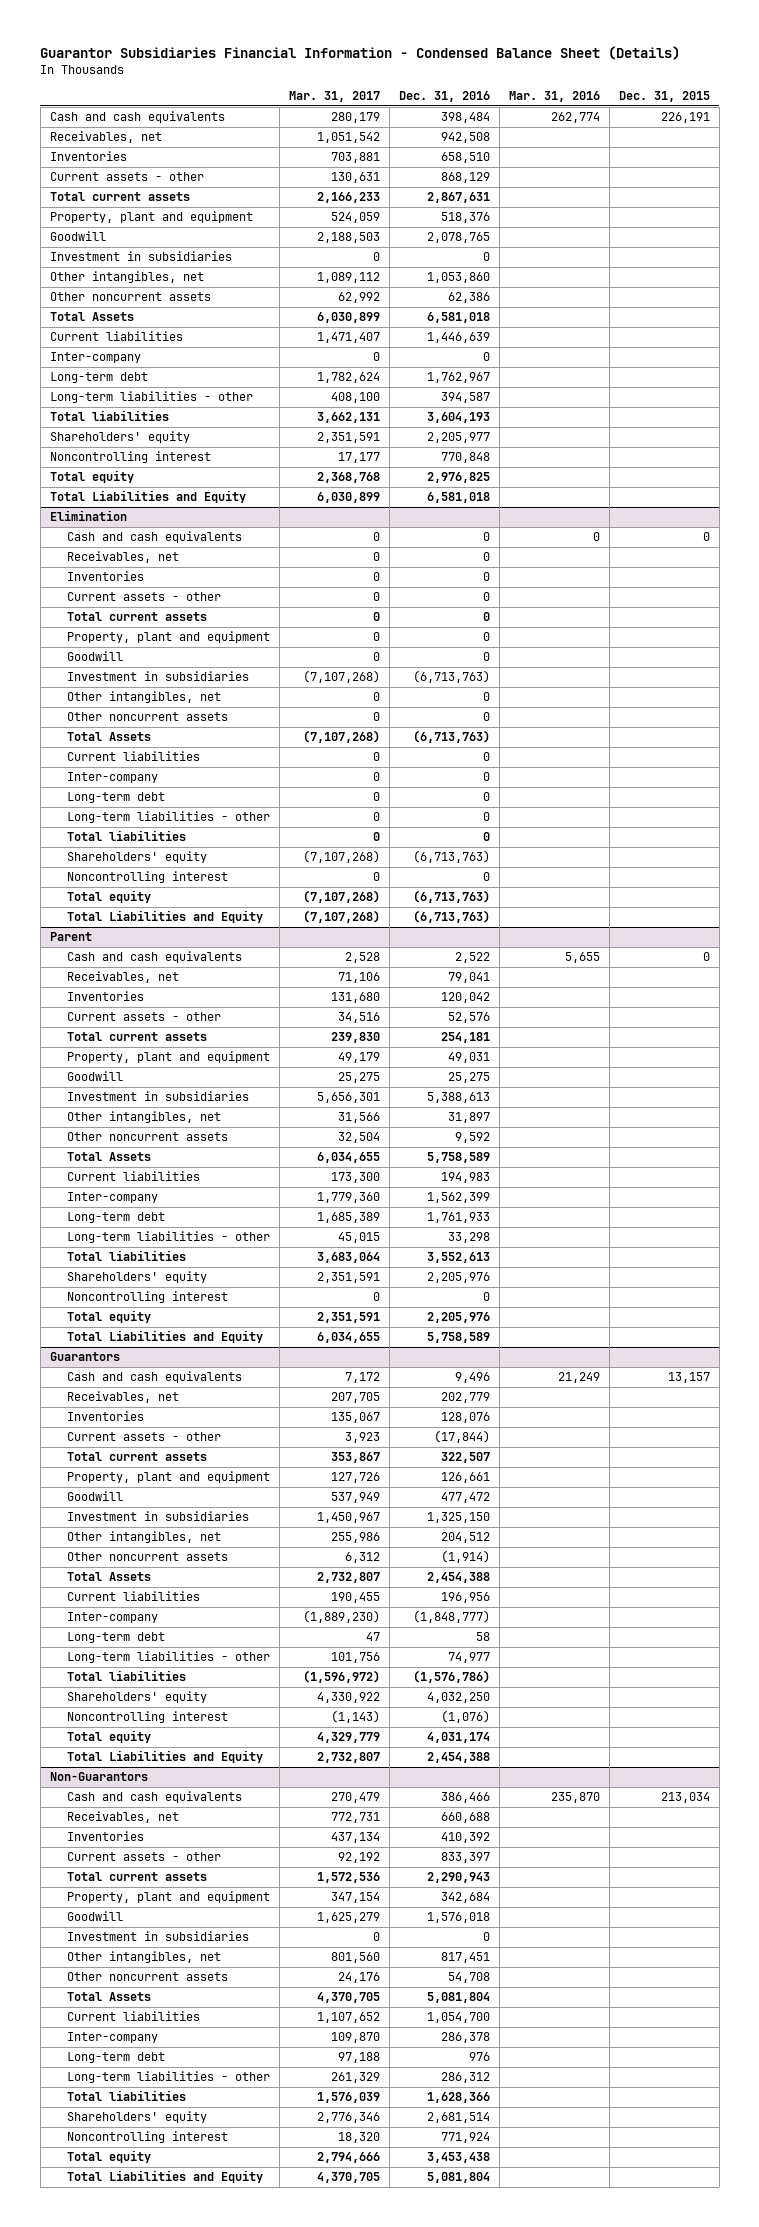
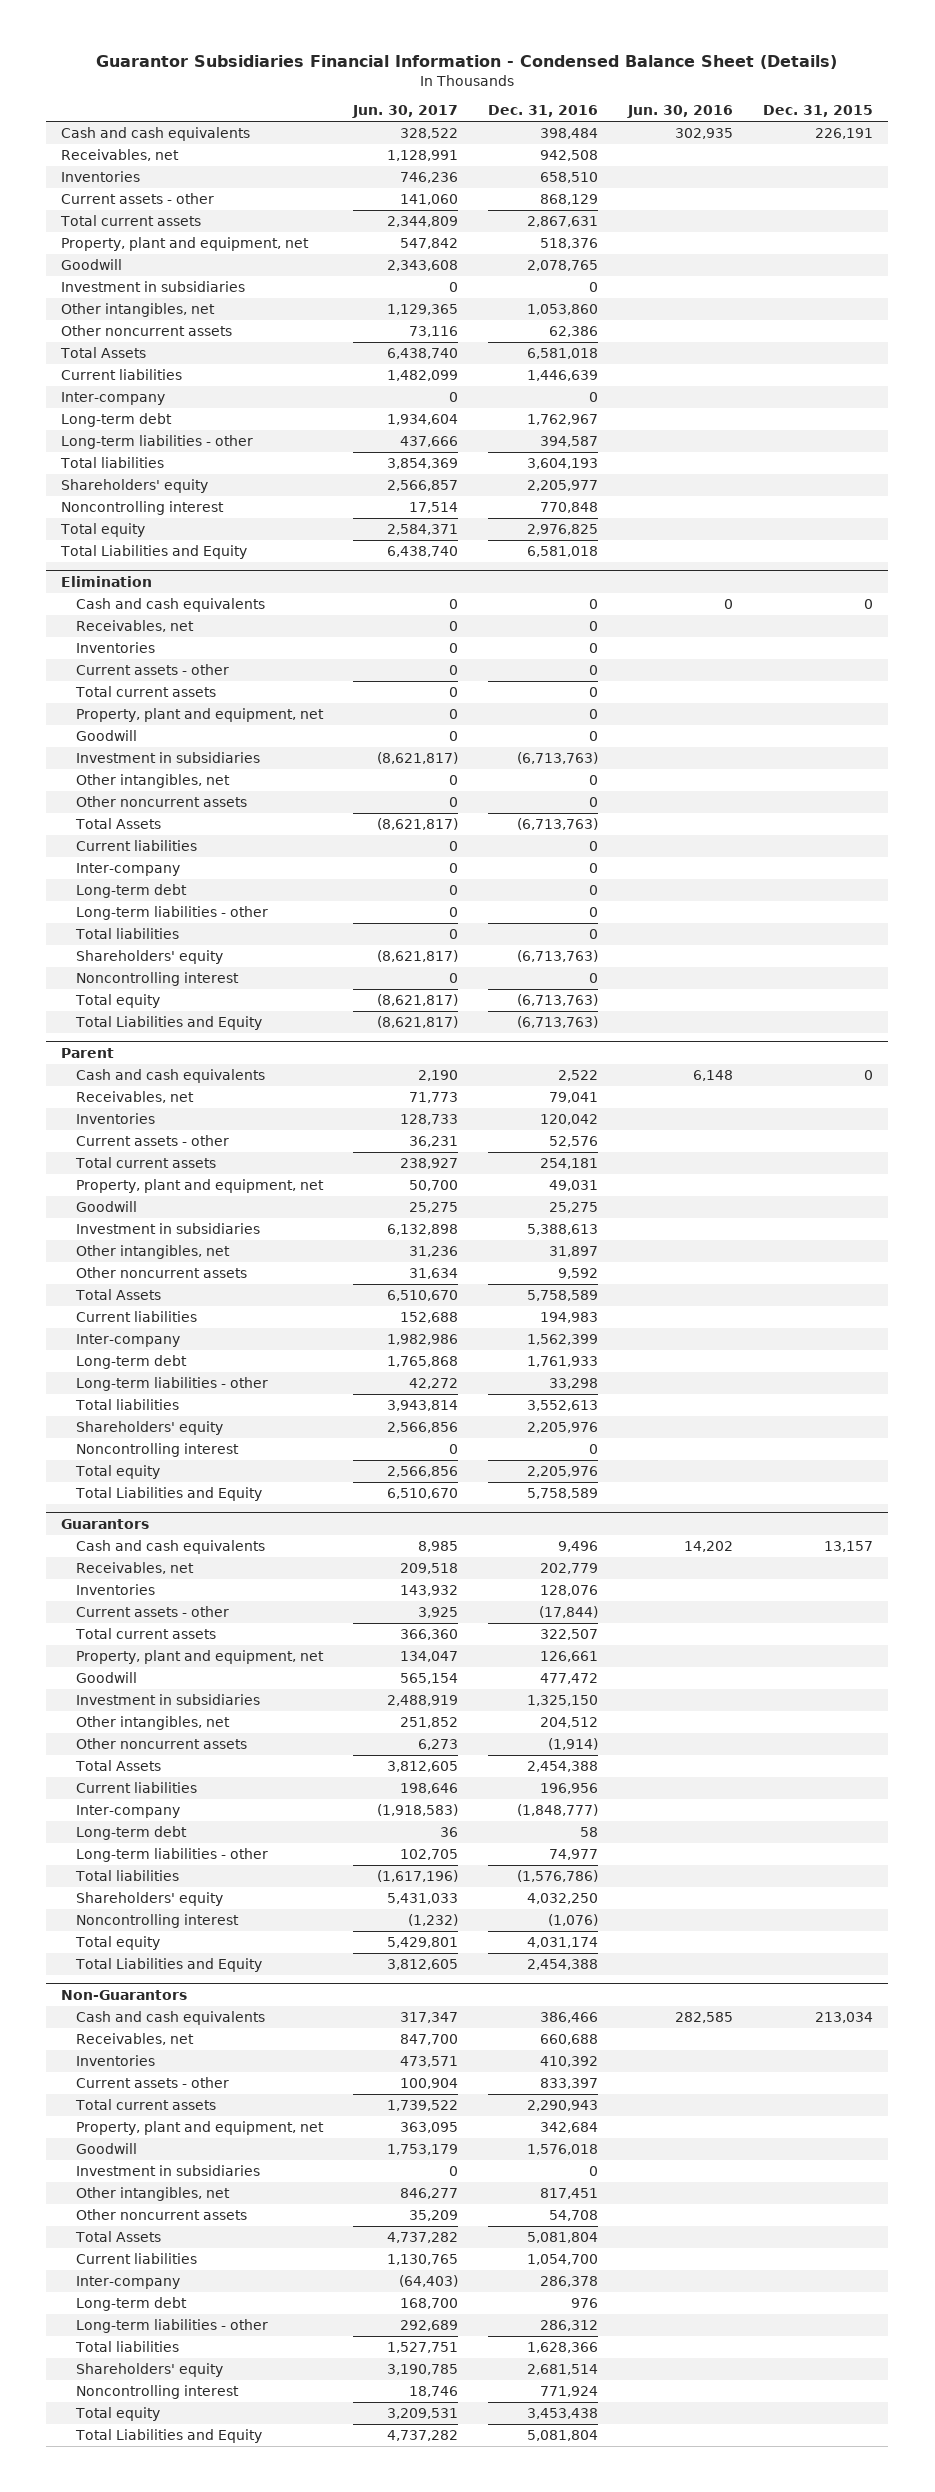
[289,91,381,103] Mar. 31, 2017 -> none
[508,91,600,103] Mar. 31, 2016 -> none
none -> [352,105,459,119] Jun. 30, 2017
none -> [627,105,734,119] Jun. 30, 2016
[49,211,253,224] Property, plant and equipment -> [61,237,310,252] Property, plant and equipment, net
[67,631,271,644] Property, plant and equipment -> [76,708,325,723] Property, plant and equipment, net
[67,1051,271,1064] Property, plant and equipment -> [76,1179,325,1194] Property, plant and equipment, net
[67,1471,271,1484] Property, plant and equipment -> [76,1650,325,1665] Property, plant and equipment, net
[67,1891,271,1904] Property, plant and equipment -> [76,2121,325,2136] Property, plant and equipment, net

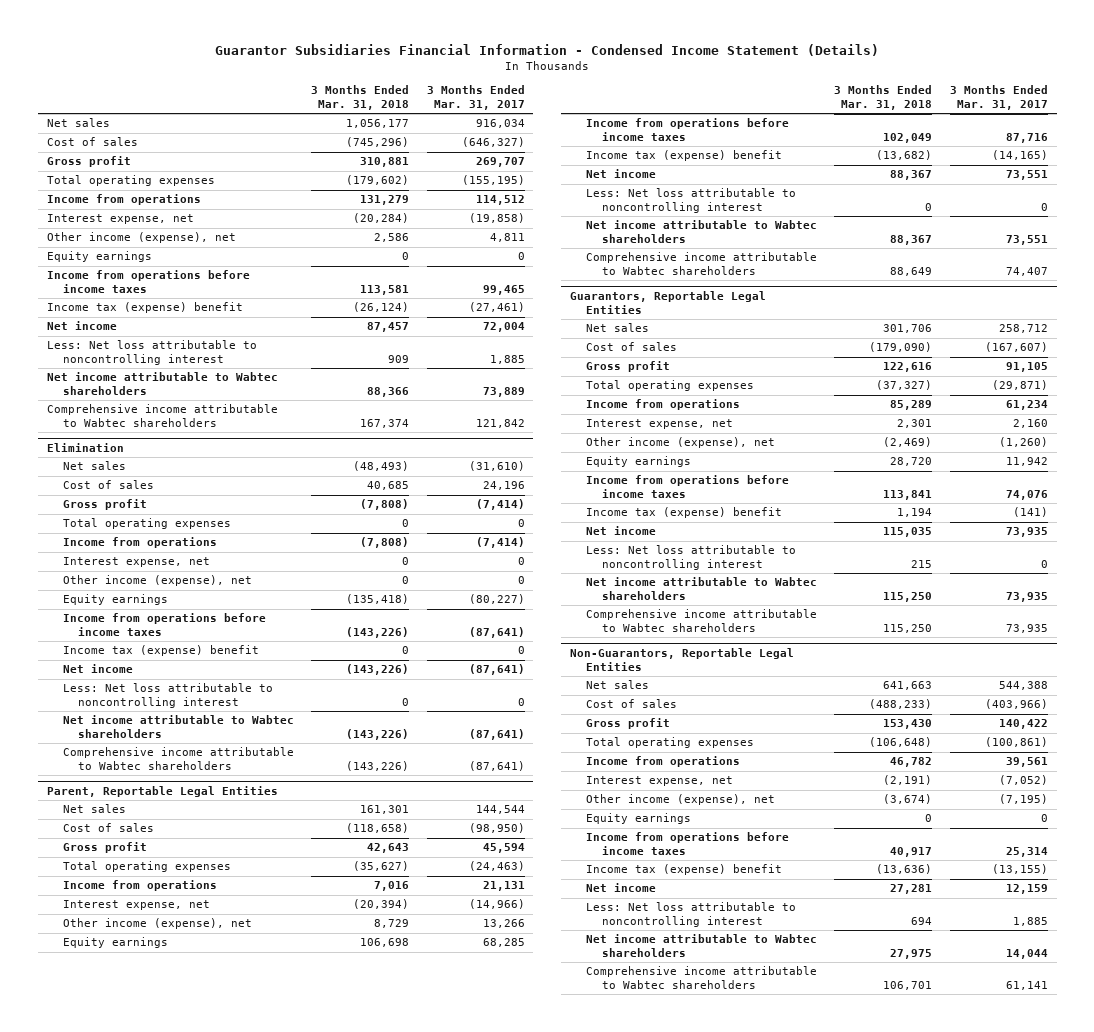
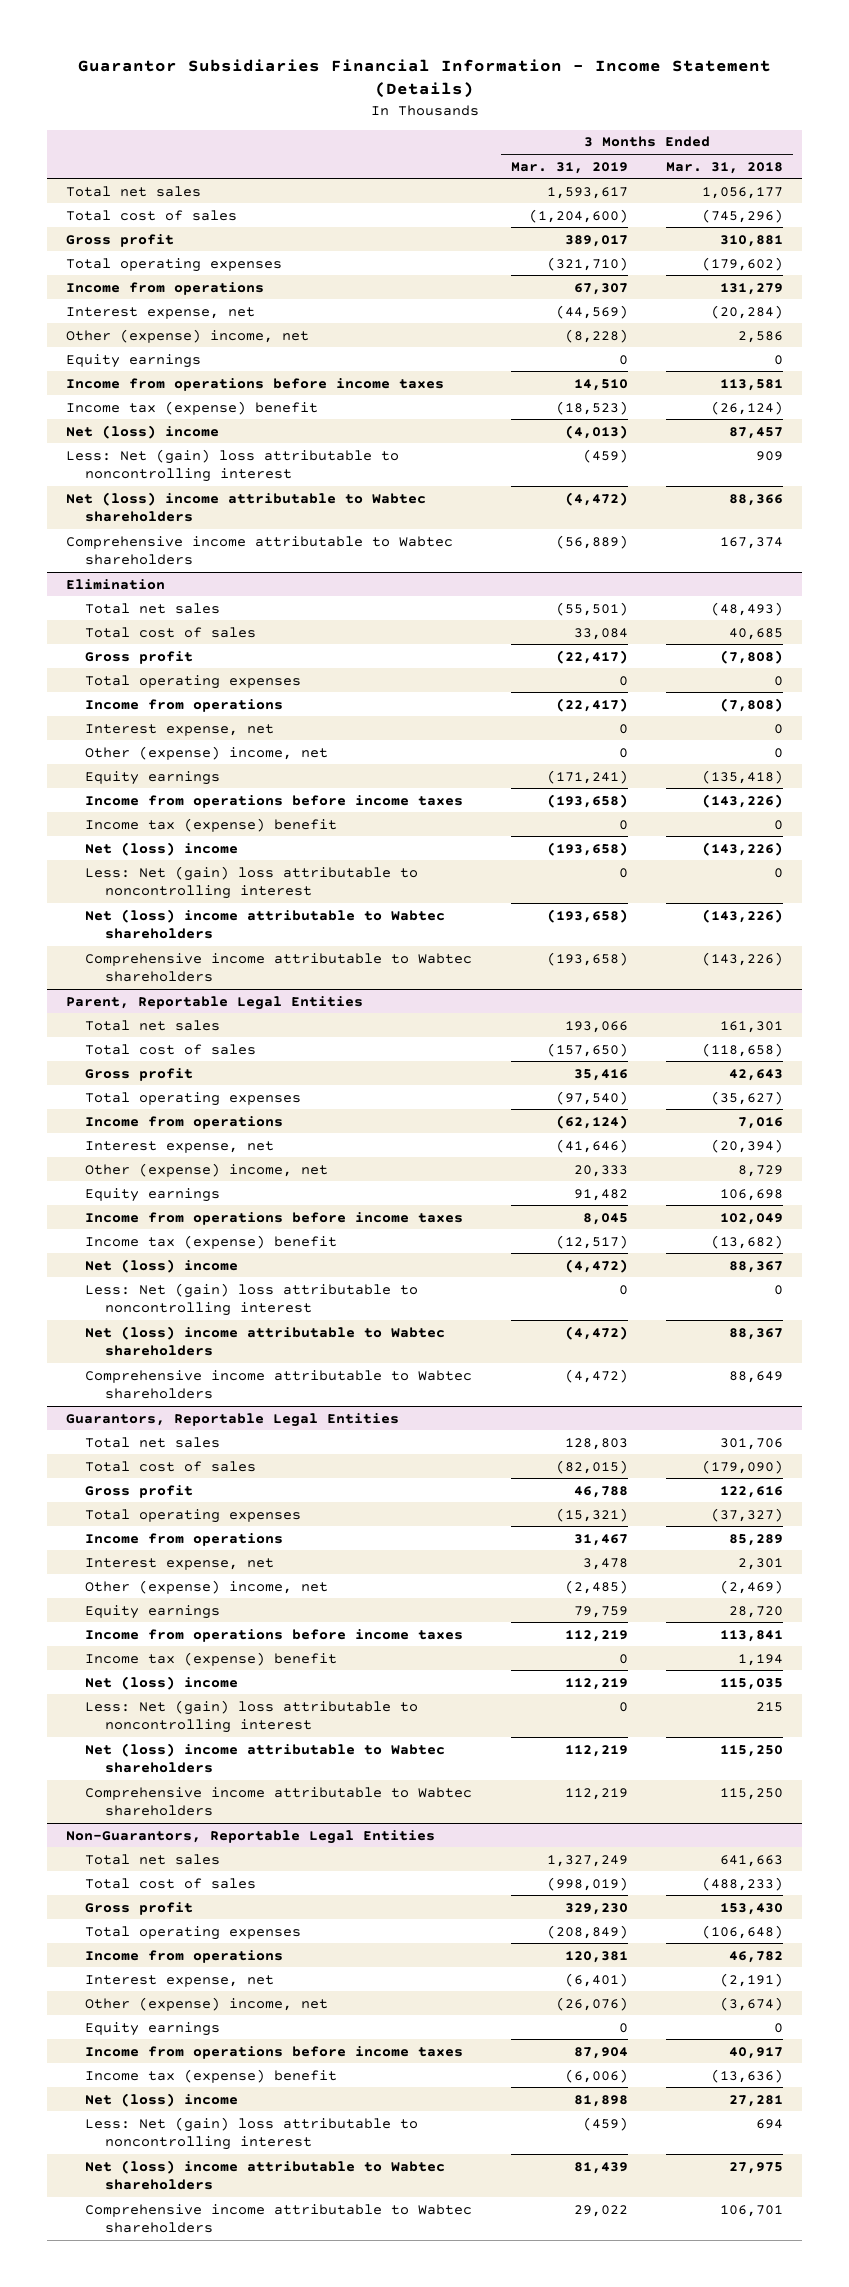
[215,43,880,56] Guarantor Subsidiaries Financial Information - Condensed Income Statement (Details) -> [77,58,771,99] Guarantor Subsidiaries Financial Information - Income Statement (Details)
[426,85,525,110] 3 Months Ended Mar. 31, 2017 -> none
none -> [510,161,628,174] Mar. 31, 2019
[46,118,110,128] Net sales -> [66,185,202,197] Total net sales
[46,137,138,147] Cost of sales -> [66,209,238,221] Total cost of sales
[46,232,236,244] Other income (expense), net -> [66,328,310,343] Other (expense) income, net
[46,321,117,331] Net income -> [66,424,220,439] Net (loss) income
[46,340,257,365] Less: Net loss attributable to noncontrolling interest -> [66,448,400,483] Less: Net (gain) loss attributable to noncontrolling interest
[46,372,278,395] Net income attributable to Wabtec shareholders -> [66,491,427,523] Net (loss) income attributable to Wabtec shareholders
[62,461,126,471] Net sales -> [85,602,221,614] Total net sales
[62,480,154,490] Cost of sales -> [85,626,257,638] Total cost of sales
[62,575,252,587] Other income (expense), net -> [85,745,329,760] Other (expense) income, net
[62,664,133,674] Net income -> [85,841,239,856] Net (loss) income
[62,683,273,708] Less: Net loss attributable to noncontrolling interest -> [85,865,419,900] Less: Net (gain) loss attributable to noncontrolling interest
[62,715,294,738] Net income attributable to Wabtec shareholders -> [85,908,446,940] Net (loss) income attributable to Wabtec shareholders
[62,804,126,814] Net sales -> [85,1019,221,1031] Total net sales
[62,823,154,833] Cost of sales -> [85,1043,257,1055] Total cost of sales
[62,918,252,930] Other income (expense), net -> [85,1162,329,1177] Other (expense) income, net
[585,169,656,179] Net income -> [85,1258,239,1273] Net (loss) income
[585,188,796,213] Less: Net loss attributable to noncontrolling interest -> [85,1282,419,1317] Less: Net (gain) loss attributable to noncontrolling interest
[585,220,817,243] Net income attributable to Wabtec shareholders -> [85,1325,446,1357] Net (loss) income attributable to Wabtec shareholders
[585,323,649,333] Net sales -> [85,1436,221,1448] Total net sales
[585,342,677,352] Cost of sales -> [85,1460,257,1472] Total cost of sales
[585,437,775,449] Other income (expense), net -> [85,1579,329,1594] Other (expense) income, net
[585,526,656,536] Net income -> [85,1675,239,1690] Net (loss) income
[585,545,796,570] Less: Net loss attributable to noncontrolling interest -> [85,1699,419,1734] Less: Net (gain) loss attributable to noncontrolling interest
[585,577,817,600] Net income attributable to Wabtec shareholders -> [85,1742,446,1774] Net (loss) income attributable to Wabtec shareholders
[585,680,649,690] Net sales -> [85,1853,221,1865] Total net sales
[585,699,677,709] Cost of sales -> [85,1877,257,1889] Total cost of sales
[585,794,775,806] Other income (expense), net -> [85,1996,329,2011] Other (expense) income, net
[585,883,656,893] Net income -> [85,2092,239,2107] Net (loss) income
[585,902,796,927] Less: Net loss attributable to noncontrolling interest -> [85,2116,419,2151] Less: Net (gain) loss attributable to noncontrolling interest
[585,934,817,957] Net income attributable to Wabtec shareholders -> [85,2159,446,2191] Net (loss) income attributable to Wabtec shareholders

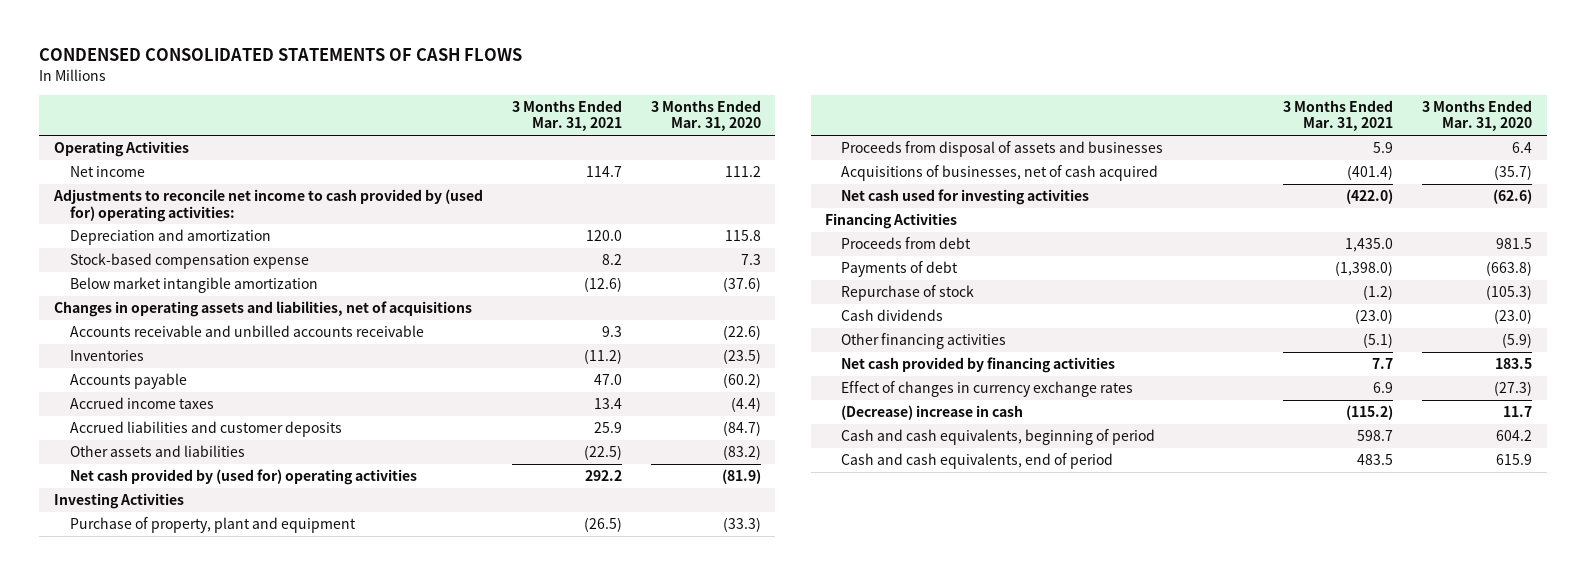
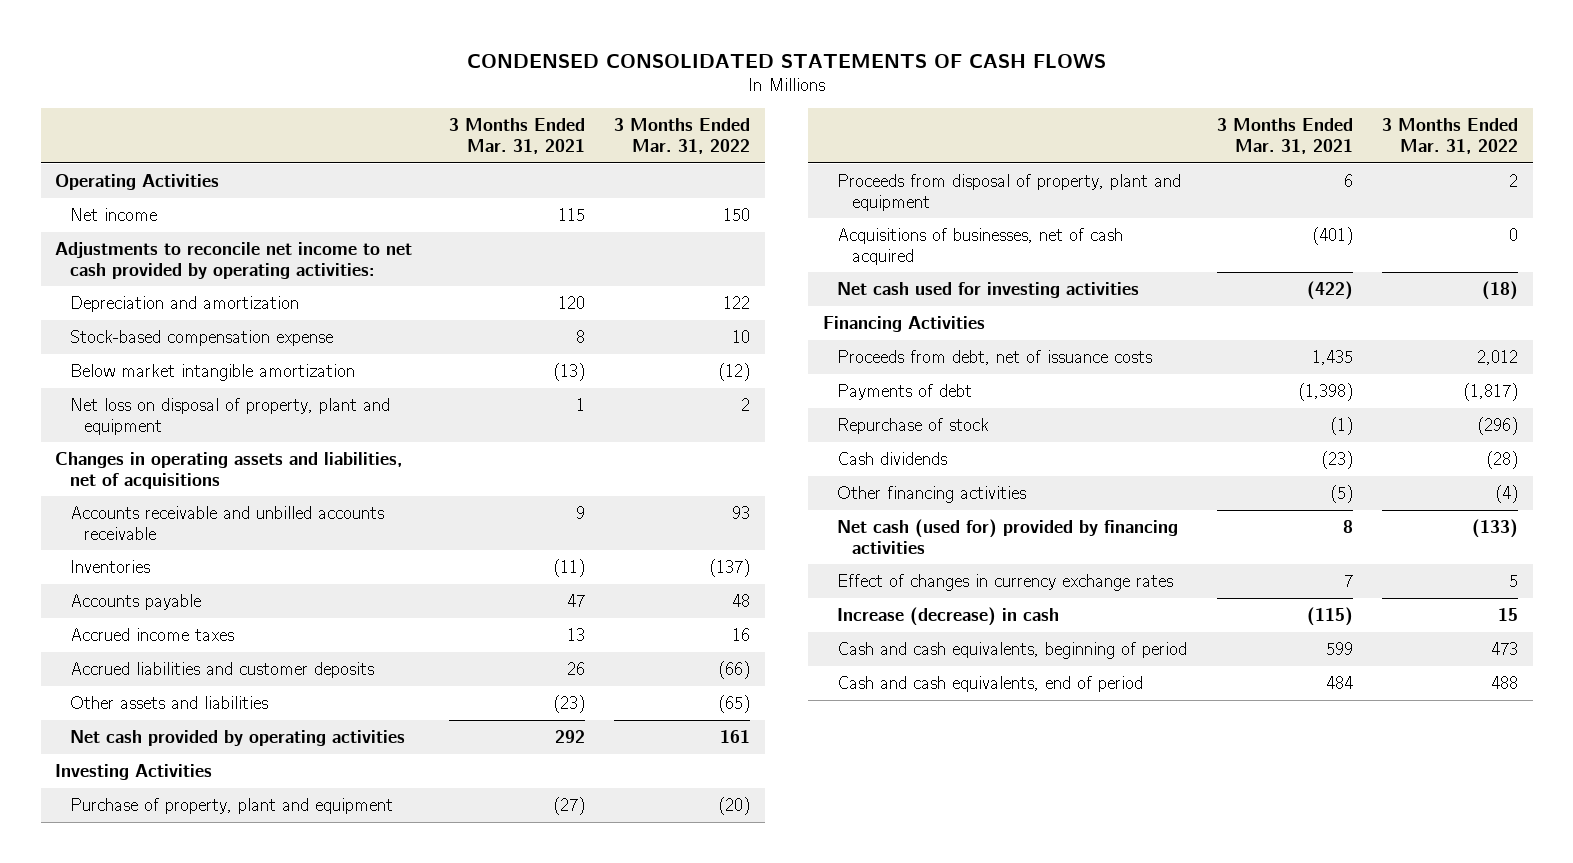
[650,99,761,132] 3 Months Ended Mar. 31, 2020 -> none
none -> [614,118,751,155] 3 Months Ended Mar. 31, 2022
[585,165,622,177] 114.7 -> [557,207,585,221] 115
[52,188,483,222] Adjustments to reconcile net income to cash provided by (used for) operating activities: -> [55,241,413,279] Adjustments to reconcile net income to net cash provided by operating activities:
[585,229,622,241] 120.0 -> [557,295,585,309] 120
[601,253,622,265] 8.2 -> [575,329,585,343] 8
[583,276,622,292] (12.6) -> [552,362,585,381] (13)
none -> [69,397,390,435] Net loss on disposal of property, plant and equipment
[601,325,622,337] 9.3 -> [575,505,585,519] 9
[583,348,622,364] (11.2) -> [552,558,585,577] (11)
[593,373,622,385] 47.0 -> [566,593,585,607] 47
[593,397,622,409] 13.4 -> [566,627,585,641] 13
[593,421,622,433] 25.9 -> [566,661,585,675] 26
[583,444,622,460] (22.5) -> [552,694,585,713] (23)
[69,468,417,485] Net cash provided by (used for) operating activities -> [69,729,405,746] Net cash provided by operating activities
[584,469,622,481] 292.2 -> [554,729,585,743] 292
[583,516,622,532] (26.5) -> [552,796,585,815] (27)
[841,140,1164,157] Proceeds from disposal of assets and businesses -> [837,173,1182,211] Proceeds from disposal of property, plant and equipment
[1373,141,1394,153] 5.9 -> [1343,173,1353,187] 6
[1347,164,1394,180] (401.4) -> [1311,226,1353,245] (401)
[1346,188,1394,204] (422.0) -> [1306,280,1353,300] (422)
[841,236,972,249] Proceeds from debt -> [837,349,1153,365] Proceeds from debt, net of issuance costs
[1345,237,1394,252] 1,435.0 -> [1311,349,1353,365] 1,435
[1335,260,1394,276] (1,398.0) -> [1297,382,1353,401] (1,398)
[1363,284,1394,300] (1.2) -> [1329,416,1353,435] (1)
[1355,308,1394,324] (23.0) -> [1320,450,1353,469] (23)
[1363,332,1394,348] (5.1) -> [1329,484,1353,503] (5)
[841,356,1116,373] Net cash provided by financing activities -> [837,518,1179,554] Net cash (used for) provided by financing activities
[1372,357,1394,369] 7.7 -> [1342,519,1353,533] 8
[1373,381,1394,393] 6.9 -> [1343,574,1353,587] 7
[841,404,1024,420] (Decrease) increase in cash -> [837,606,1060,626] Increase (decrease) in cash
[1346,404,1394,420] (115.2) -> [1306,606,1353,626] (115)
[1357,429,1394,441] 598.7 -> [1325,641,1353,655] 599
[1357,453,1394,465] 483.5 -> [1325,675,1353,689] 484

